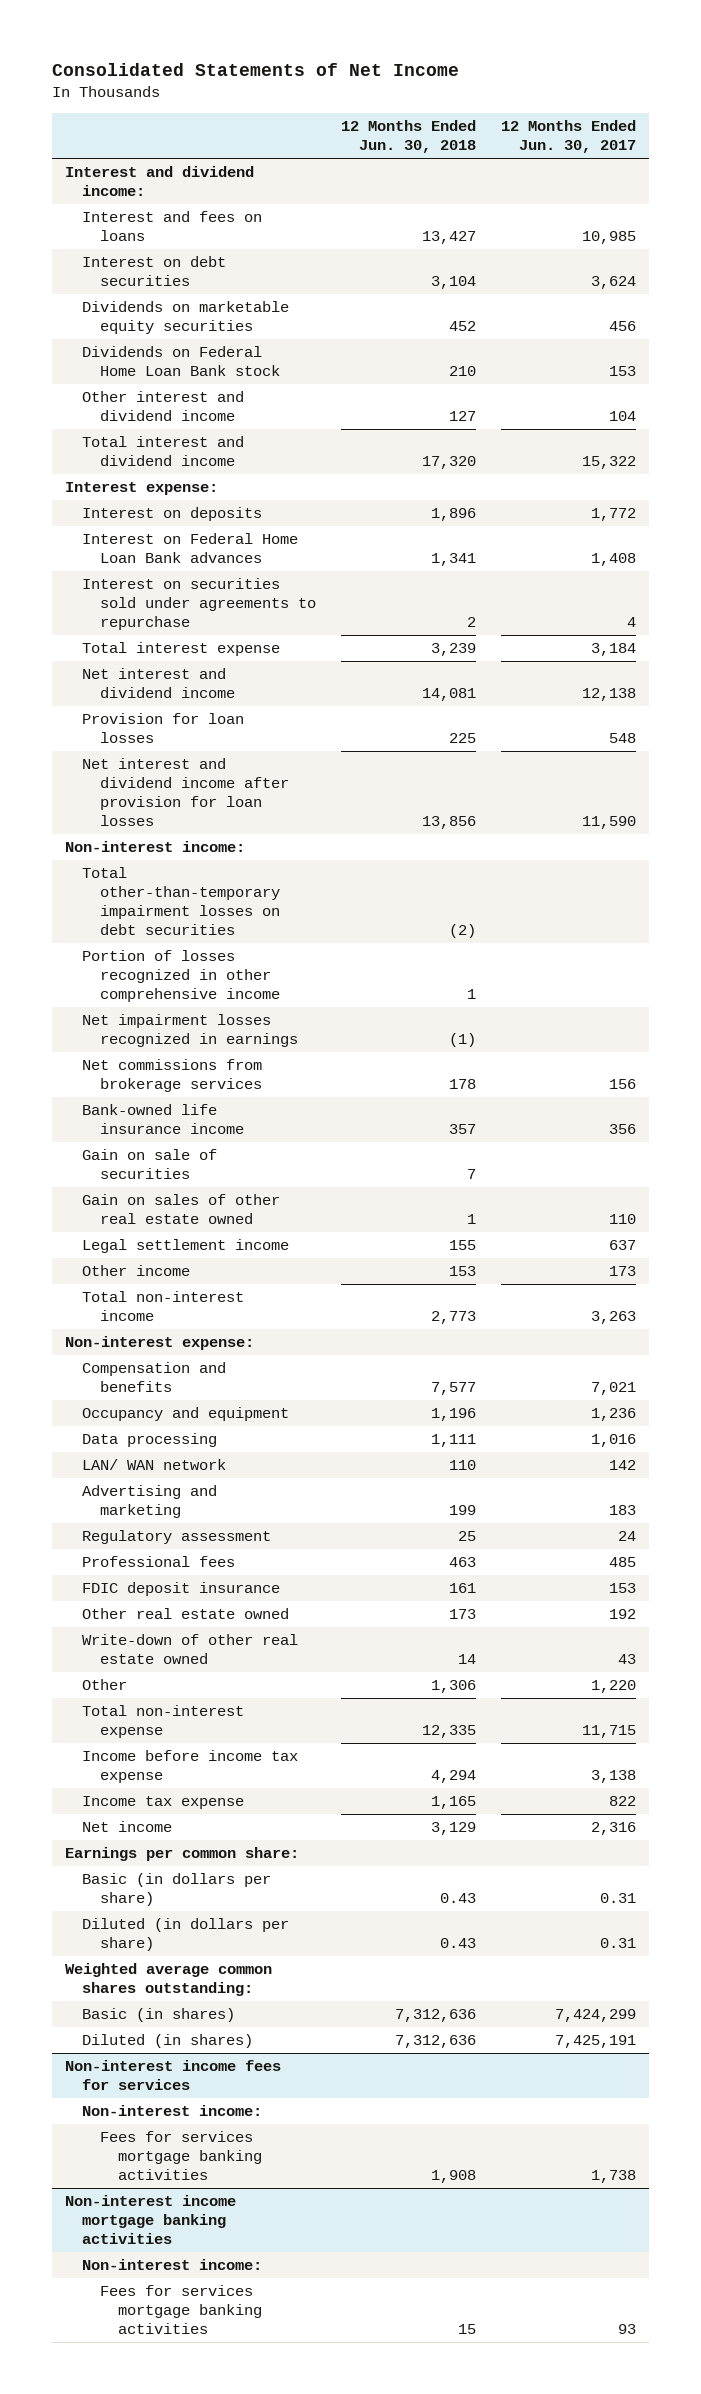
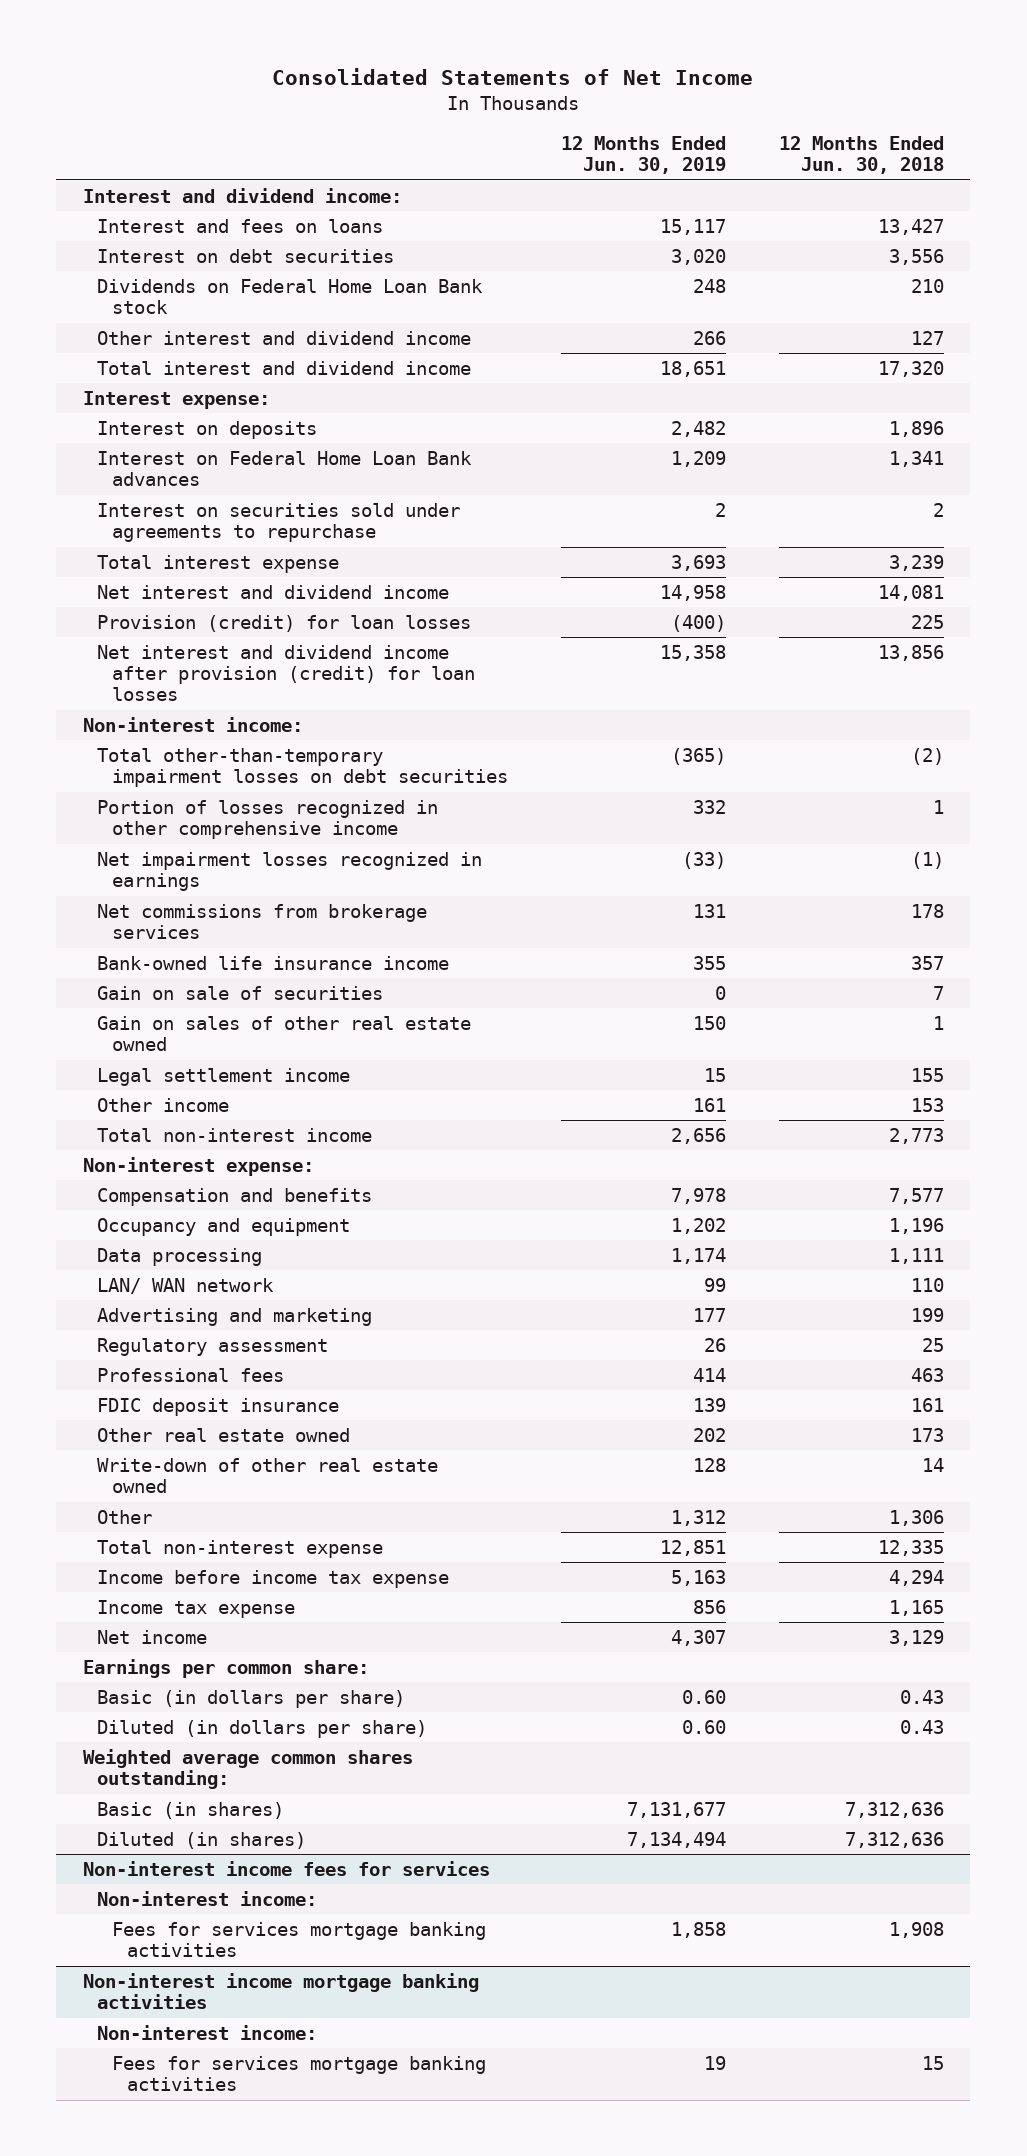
[501,119,637,154] 12 Months Ended Jun. 30, 2017 -> none
none -> [561,135,727,175] 12 Months Ended Jun. 30, 2019
[82,301,290,335] Dividends on marketable equity securities -> none
[431,276,477,290] 3,104 -> [889,248,945,265] 3,556
[82,713,245,744] Provision for loan losses -> [97,614,472,632] Provision (credit) for loan losses
[82,758,289,827] Net interest and dividend income after provision for loan losses -> [97,644,476,702] Net interest and dividend income after provision (credit) for loan losses

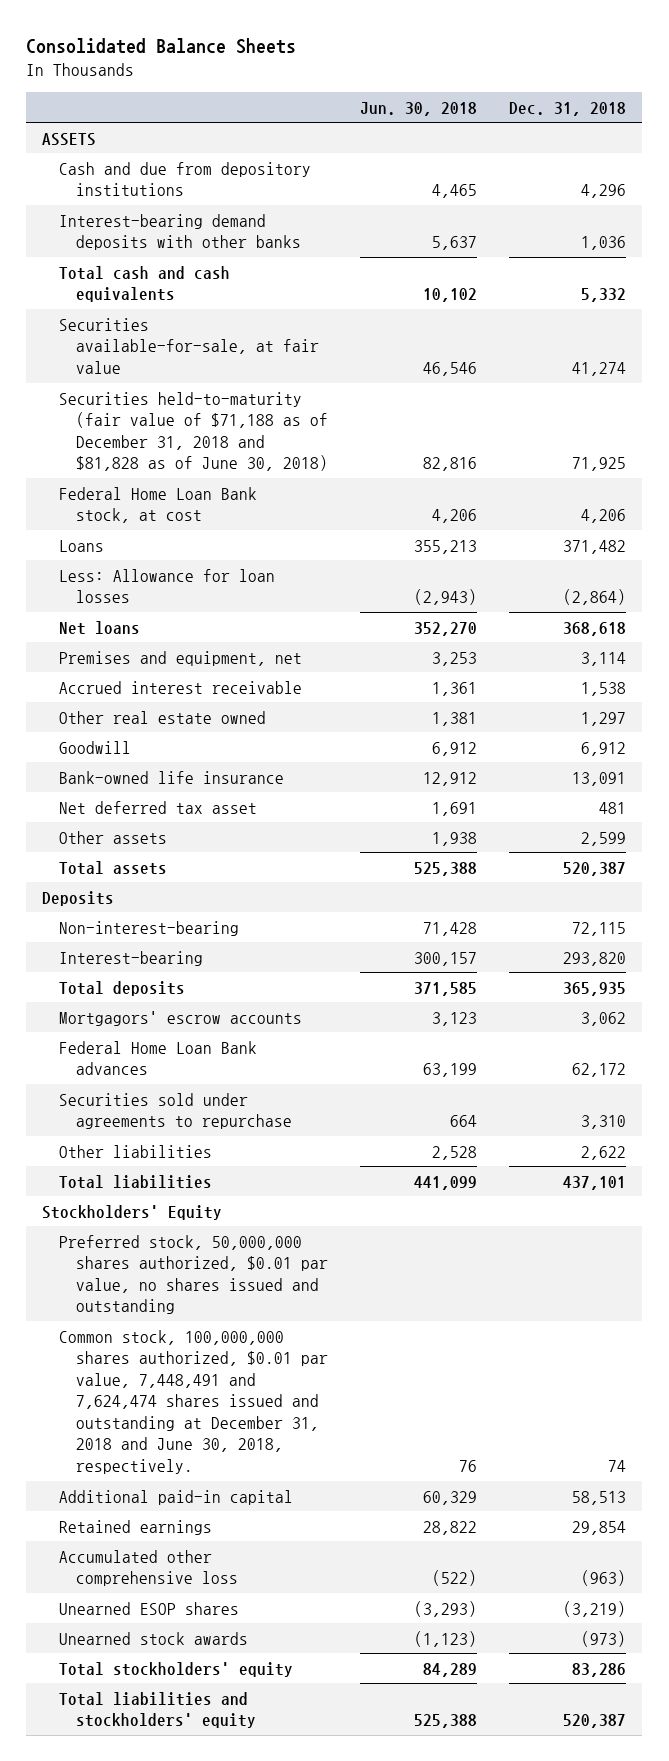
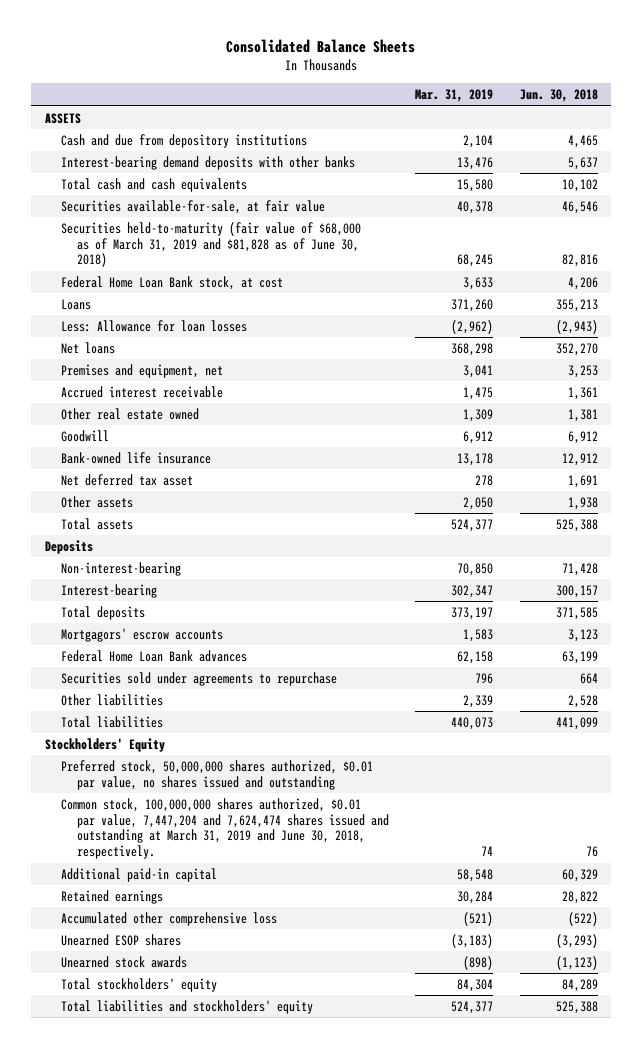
[509,101,627,116] Dec. 31, 2018 -> none
none -> [415,89,494,103] Mar. 31, 2019
[59,391,328,472] Securities held-to-maturity (fair value of $71,188 as of December 31, 2018 and $81,828 as of June 30, 2018) -> [60,221,361,268] Securities held-to-maturity (fair value of $68,000 as of March 31, 2019 and $81,828 as of June 30, 2018)
[59,1329,328,1474] Common stock, 100,000,000 shares authorized, $0.01 par value, 7,448,491 and 7,624,474 shares issued and outstanding at December 31, 2018 and June 30, 2018, respectively. -> [60,797,389,860] Common stock, 100,000,000 shares authorized, $0.01 par value, 7,447,204 and 7,624,474 shares issued and outstanding at March 31, 2019 and June 30, 2018, respectively.

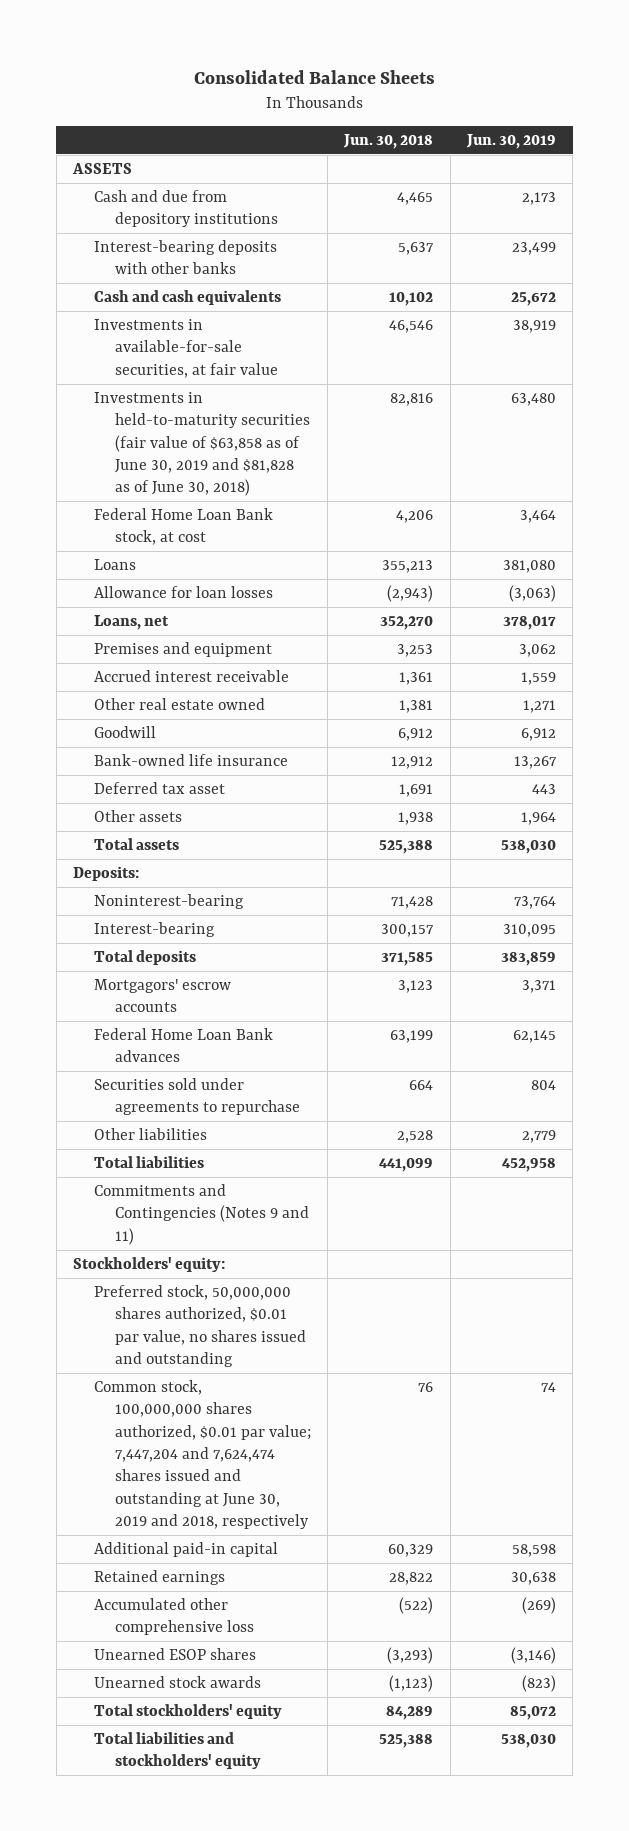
[415,89,494,103] Mar. 31, 2019 -> none
none -> [466,133,557,149] Jun. 30, 2019
[60,155,355,170] Interest-bearing demand deposits with other banks -> [93,240,277,275] Interest-bearing deposits with other banks
[60,177,247,192] Total cash and cash equivalents -> [93,290,281,306] Cash and cash equivalents
[60,199,325,214] Securities available-for-sale, at fair value -> [93,319,278,378] Investments in available-for-sale securities, at fair value
[60,221,361,268] Securities held-to-maturity (fair value of $68,000 as of March 31, 2019 and $81,828 as of June 30, 2018) -> [93,392,310,497] Investments in held-to-maturity securities (fair value of $63,858 as of June 30, 2019 and $81,828 as of June 30, 2018)
[60,319,247,332] Less: Allowance for loan losses -> [93,586,273,599] Allowance for loan losses
[60,341,115,354] Net loans -> [93,615,169,631] Loans, net
[60,363,223,378] Premises and equipment, net -> [93,642,272,658] Premises and equipment
[60,473,193,486] Net deferred tax asset -> [93,782,225,795] Deferred tax asset
[44,539,93,554] Deposits -> [73,866,140,882] Deposits:
[60,561,181,576] Non-interest-bearing -> [93,894,244,910] Noninterest-bearing
none -> [93,1184,309,1245] Commitments and Contingencies (Notes 9 and 11)
[44,737,165,752] Stockholders' Equity -> [73,1257,226,1273] Stockholders' equity:
[60,797,389,860] Common stock, 100,000,000 shares authorized, $0.01 par value, 7,447,204 and 7,624,474 shares issued and outstanding at March 31, 2019 and June 30, 2018, respectively. -> [93,1380,311,1529] Common stock, 100,000,000 shares authorized, $0.01 par value; 7,447,204 and 7,624,474 shares issued and outstanding at June 30, 2019 and 2018, respectively

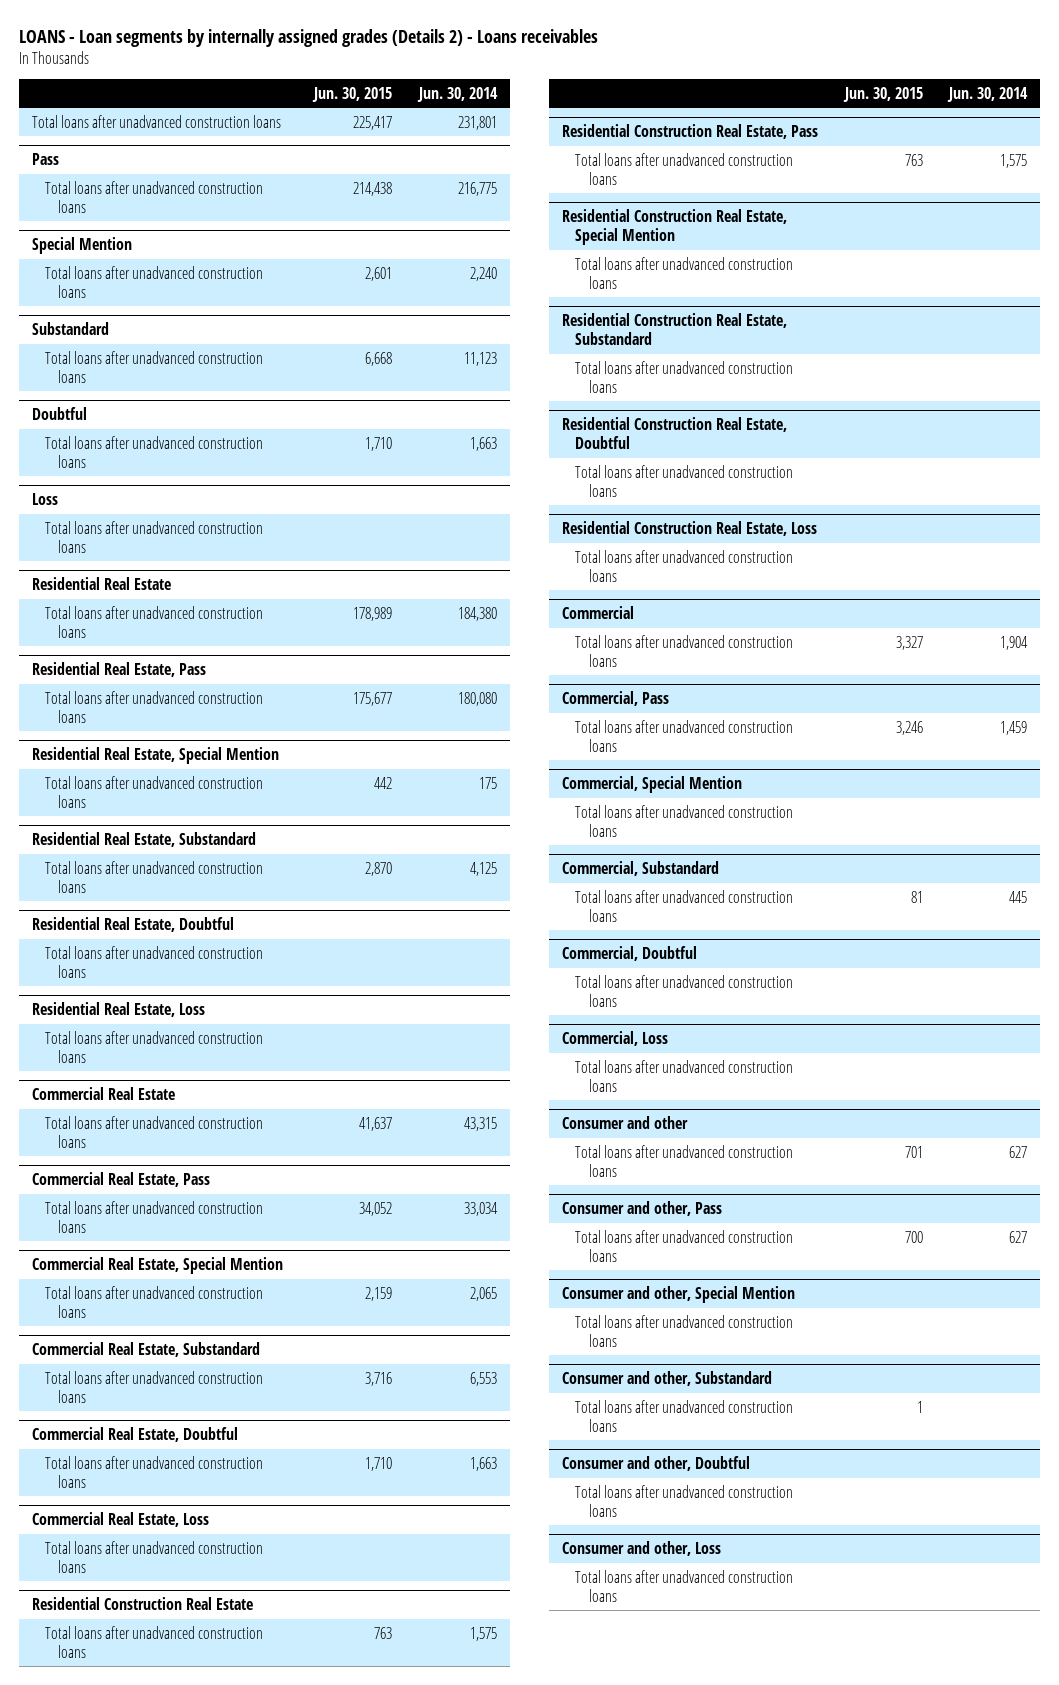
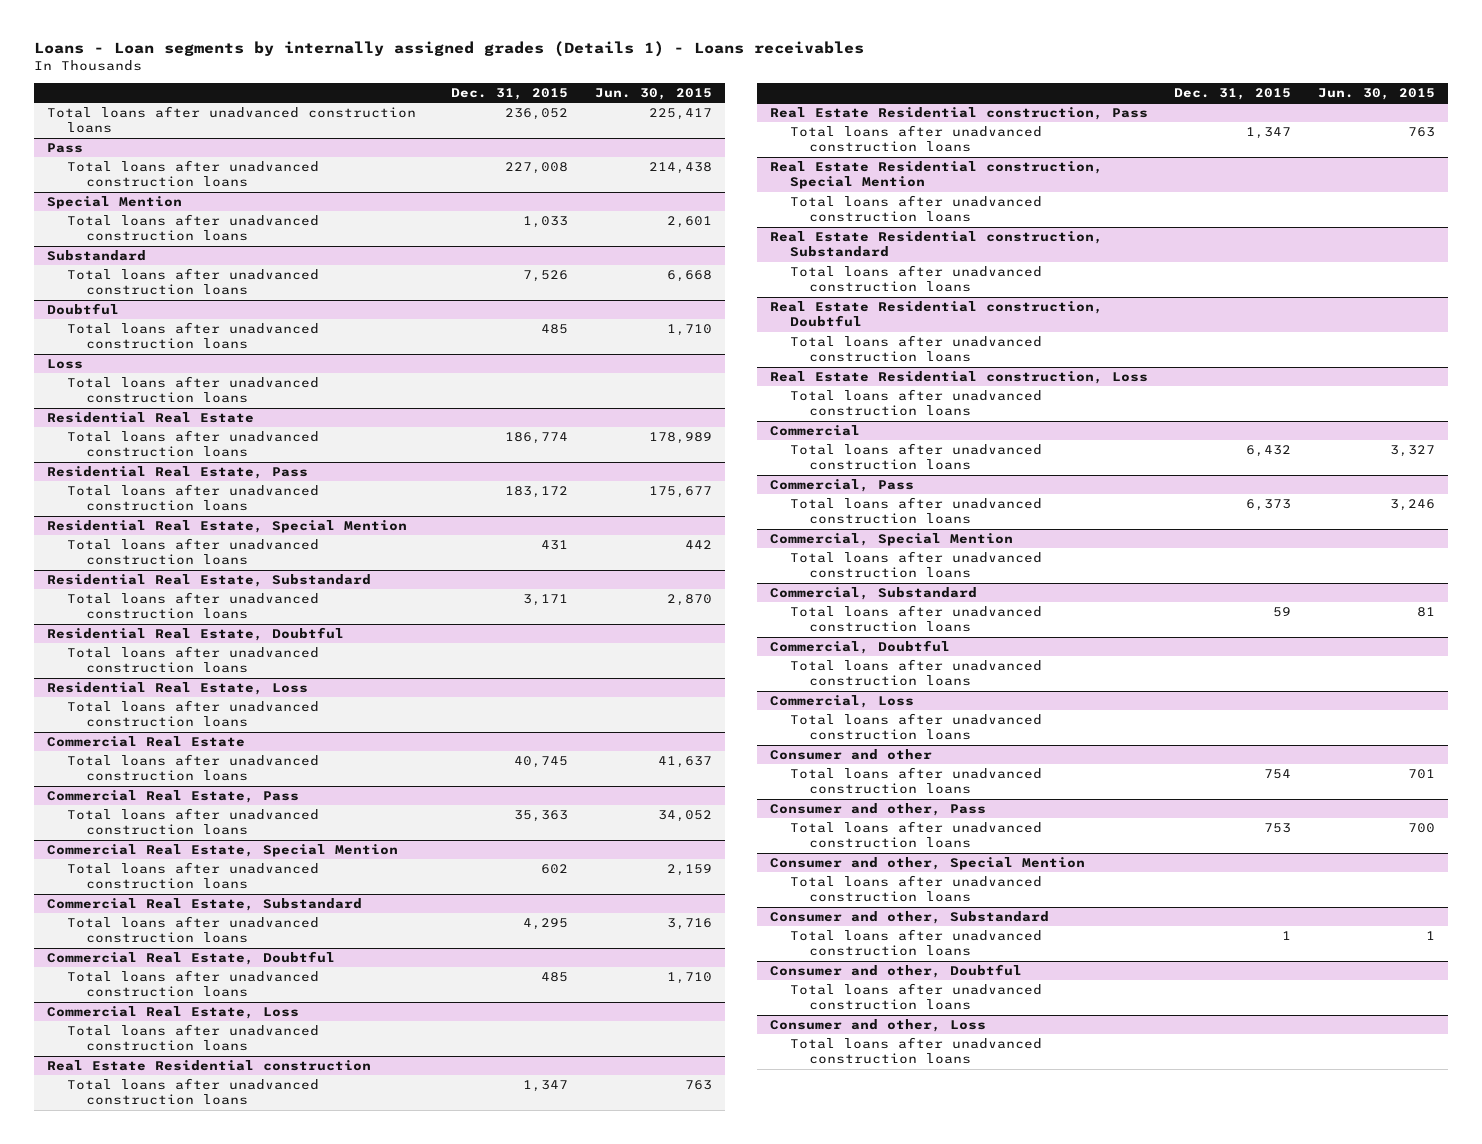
[18,28,598,47] LOANS - Loan segments by internally assigned grades (Details 2) - Loans receivables -> [33,41,864,58] Loans - Loan segments by internally assigned grades (Details 1) - Loans receivables
[416,86,498,102] Jun. 30, 2014 -> none
none -> [451,88,569,101] Dec. 31, 2015
[31,1597,253,1611] Residential Construction Real Estate -> [46,1060,371,1072] Real Estate Residential construction
[562,124,819,140] Residential Construction Real Estate, Pass -> [769,107,1148,121] Real Estate Residential construction, Pass
[562,209,788,246] Residential Construction Real Estate, Special Mention -> [769,161,1103,190] Real Estate Residential construction, Special Mention
[562,313,788,346] Residential Construction Real Estate, Substandard -> [769,231,1103,258] Real Estate Residential construction, Substandard
[562,417,788,450] Residential Construction Real Estate, Doubtful -> [769,301,1103,328] Real Estate Residential construction, Doubtful
[562,521,818,537] Residential Construction Real Estate, Loss -> [769,371,1148,385] Real Estate Residential construction, Loss

